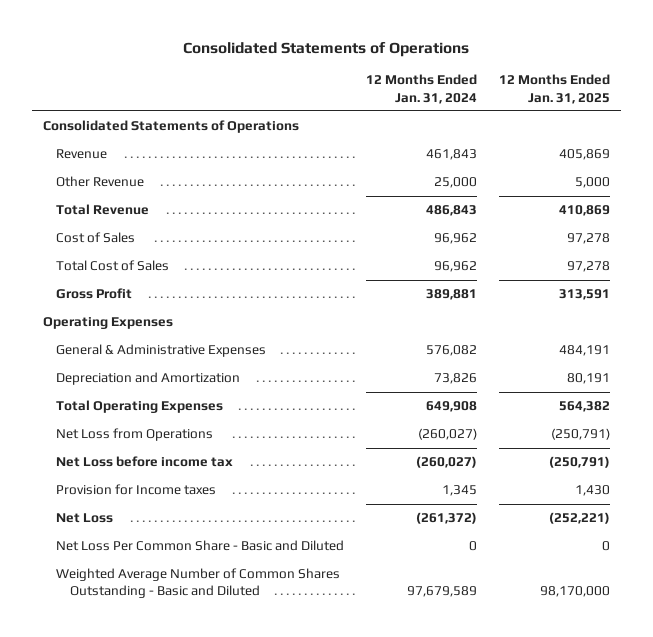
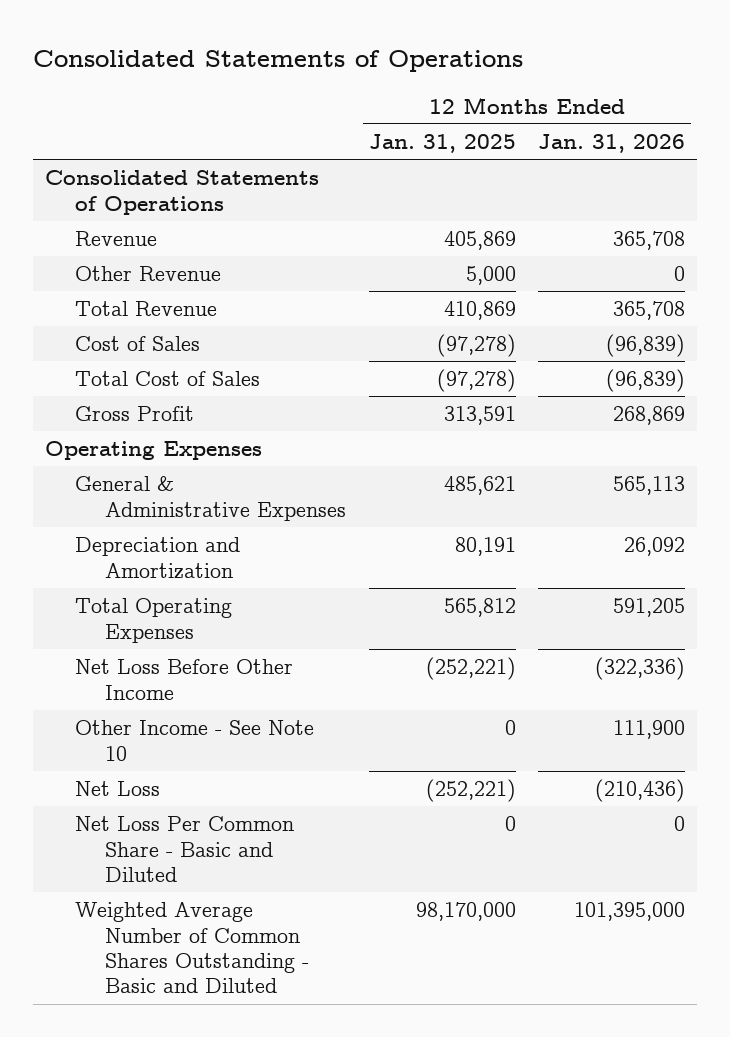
[366,74,478,104] 12 Months Ended Jan. 31, 2024 -> none
none -> [538,134,686,154] Jan. 31, 2026
[566,233,610,245] 97,278 -> [436,334,516,358] (97,278)
[566,261,610,273] 97,278 -> [436,369,516,393] (97,278)
[558,345,610,357] 484,191 -> [443,476,516,496] 485,621
[56,428,214,442] Net Loss from Operations -> none
[56,484,217,496] Provision for Income taxes -> none
[558,401,610,413] 564,382 -> [443,598,516,618] 565,812
[56,456,234,468] Net Loss before income tax -> [74,659,293,700] Net Loss Before Other Income
[548,456,610,469] (250,791) -> [425,657,516,681] (252,221)
none -> [74,720,314,761] Other Income - See Note 10

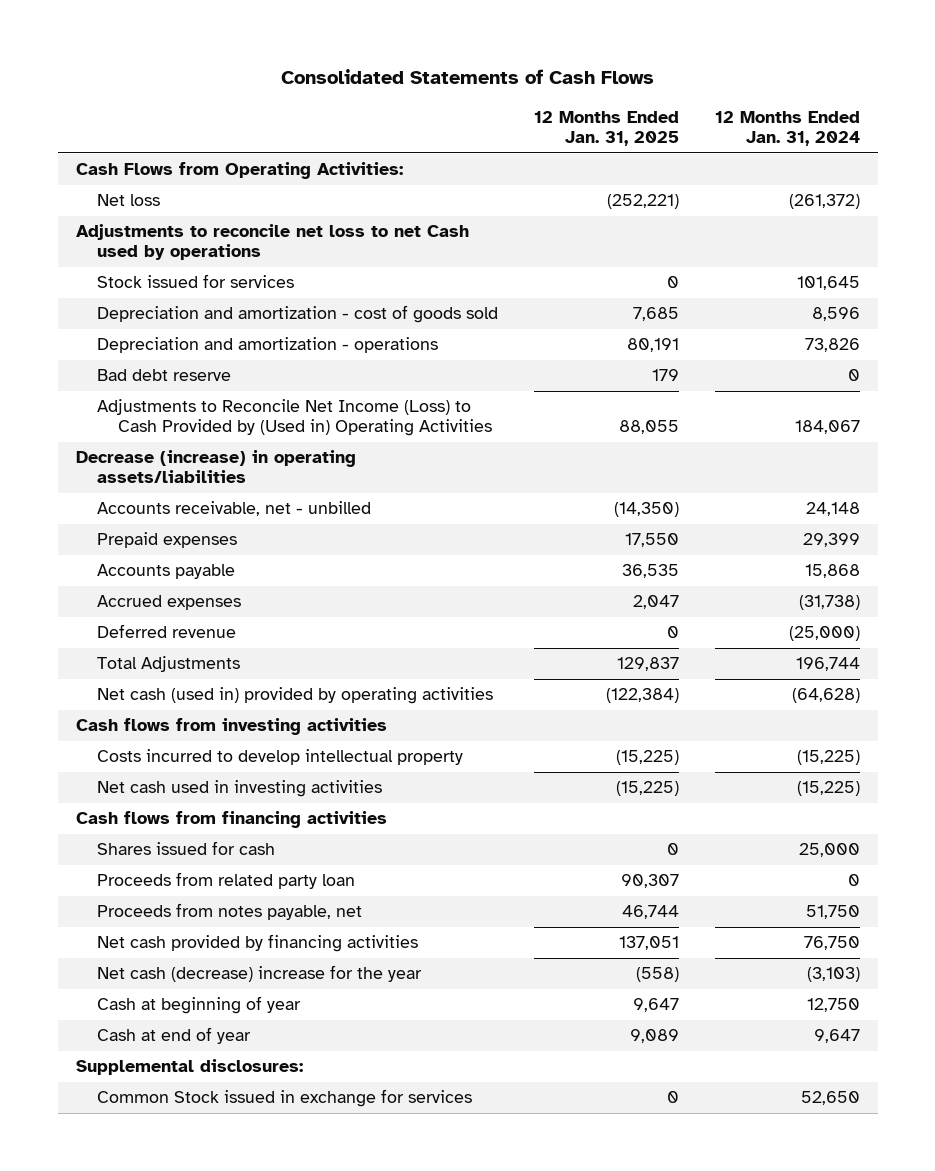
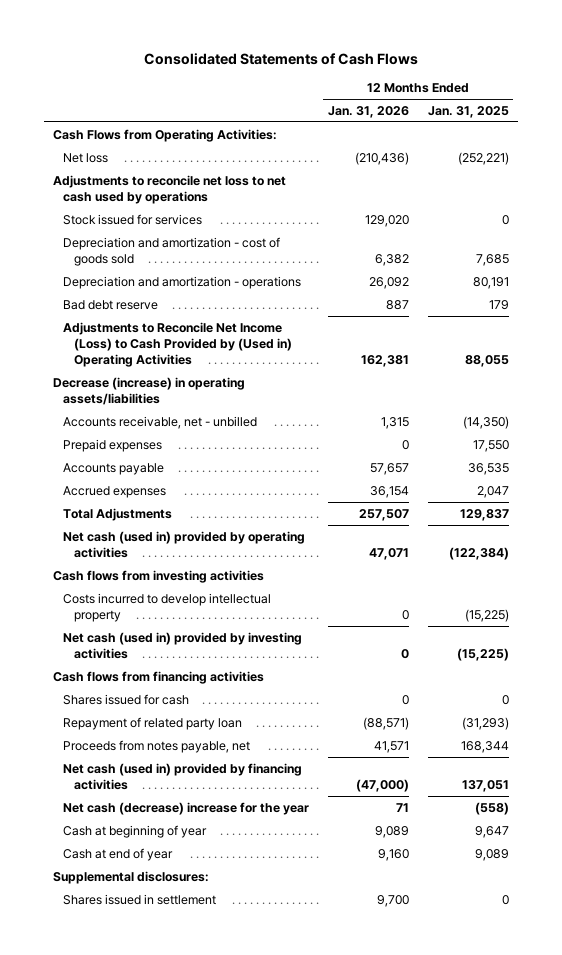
[714,111,860,147] 12 Months Ended Jan. 31, 2024 -> none
none -> [328,105,410,118] Jan. 31, 2026
[75,224,469,261] Adjustments to reconcile net loss to net Cash used by operations -> [53,174,287,204] Adjustments to reconcile net loss to net cash used by operations
[96,624,236,639] Deferred revenue -> none
[96,780,382,798] Net cash used in investing activities -> [63,631,303,659] Net cash (used in) provided by investing activities
[96,872,355,890] Proceeds from related party loan -> none
none -> [63,716,243,730] Repayment of related party loan
[621,905,679,920] 46,744 -> [460,740,509,753] 168,344
[96,934,418,953] Net cash provided by financing activities -> [63,762,303,790] Net cash (used in) provided by financing activities
[96,1089,472,1108] Common Stock issued in exchange for services -> none
none -> [63,893,217,905] Shares issued in settlement

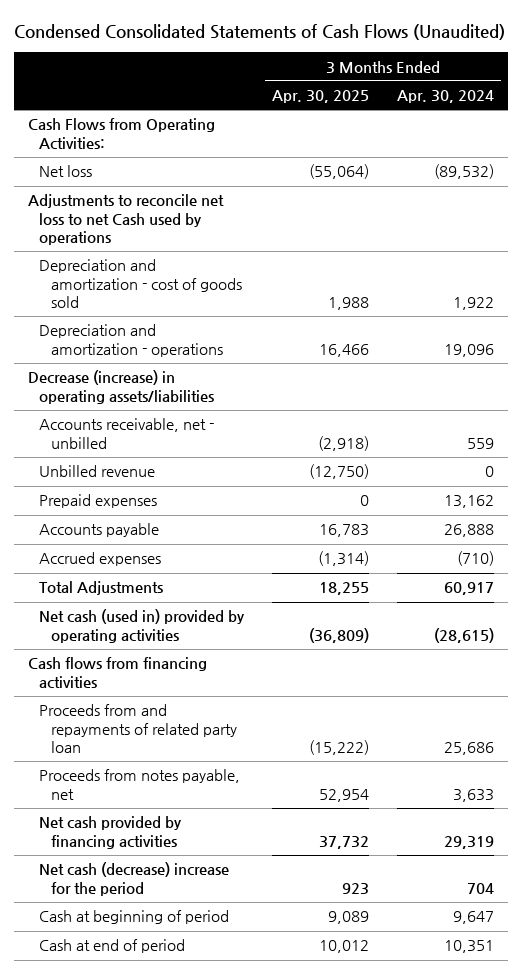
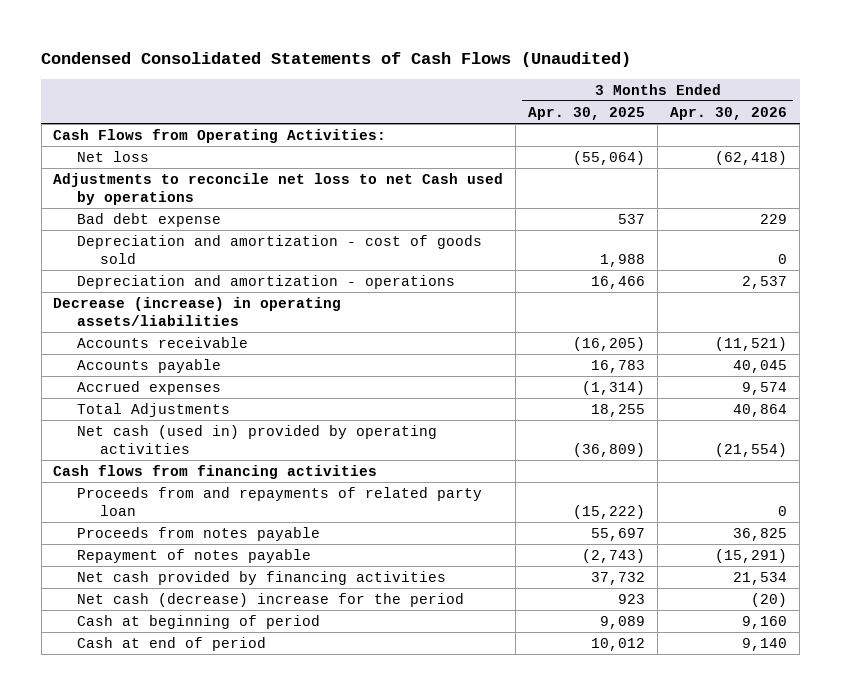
[396,90,494,104] Apr. 30, 2024 -> none
none -> [670,106,788,120] Apr. 30, 2026
none -> [76,213,221,228] Bad debt expense
[39,465,156,478] Unbilled revenue -> none
[39,494,158,509] Prepaid expenses -> none
[39,418,215,449] Accounts receivable, net - unbilled -> [76,337,248,349] Accounts receivable
[317,435,369,451] (2,918) -> [573,337,646,352] (16,205)
[39,769,241,800] Proceeds from notes payable, net -> [76,527,320,542] Proceeds from notes payable
[318,788,369,802] 52,954 -> [591,528,646,542] 55,697
none -> [76,549,311,564] Repayment of notes payable

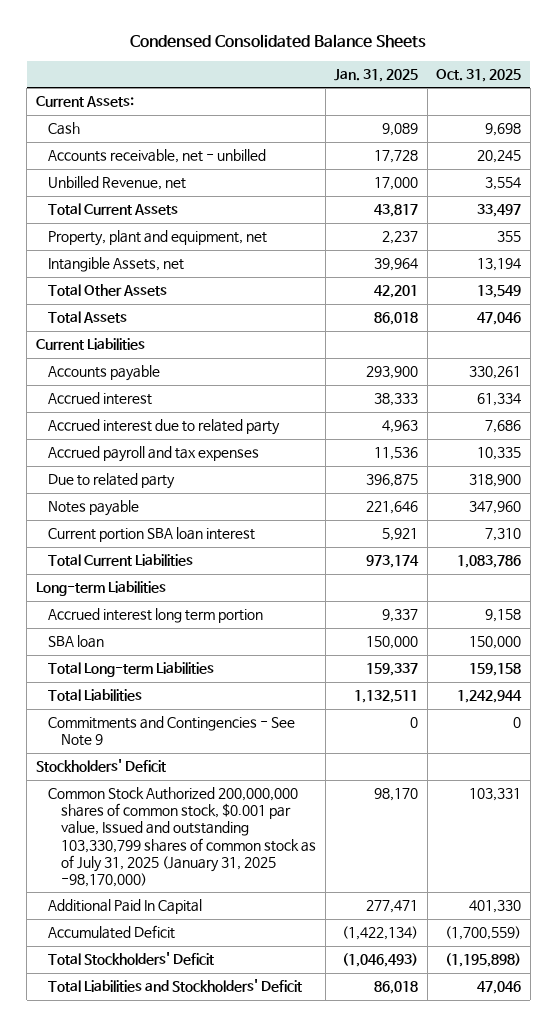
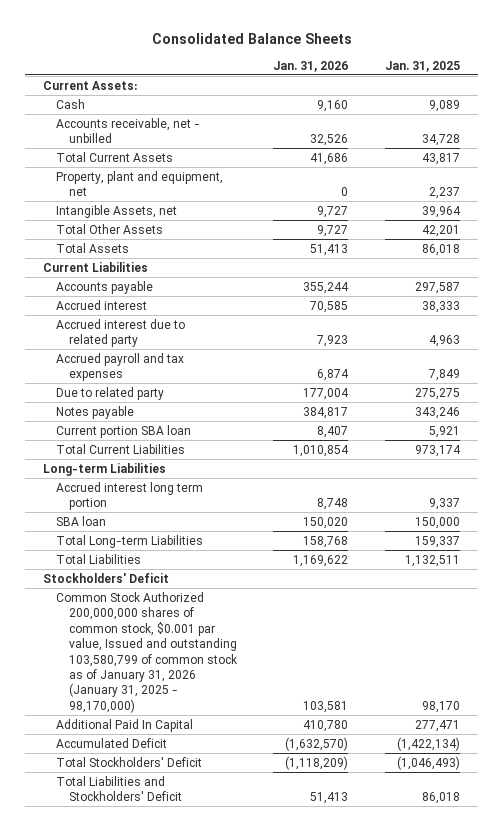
[130,34,427,49] Condensed Consolidated Balance Sheets -> [151,32,352,44] Consolidated Balance Sheets
[436,68,522,82] Oct. 31, 2025 -> none
none -> [273,60,349,72] Jan. 31, 2026
[48,176,187,191] Unbilled Revenue, net -> none
[374,150,419,164] 17,728 -> [421,134,460,147] 34,728
[366,366,419,380] 293,900 -> [414,281,460,294] 297,587
[374,447,419,461] 11,536 -> [428,369,460,382] 7,849
[366,474,419,488] 396,875 -> [414,387,460,400] 275,275
[366,501,419,515] 221,646 -> [414,406,460,419] 343,246
[48,527,256,543] Current portion SBA loan interest -> [56,424,192,438] Current portion SBA loan
[48,716,296,747] Commitments and Contingencies - See Note 9 -> none
[48,787,316,887] Common Stock Authorized 200,000,000 shares of common stock, $0.001 par value, Issued and outstanding 103,330,799 shares of common stock as of July 31, 2025 (January 31, 2025 -98,170,000) -> [56,591,239,713] Common Stock Authorized 200,000,000 shares of common stock, $0.001 par value, Issued and outstanding 103,580,799 of common stock as of January 31, 2026 (January 31, 2025 - 98,170,000)

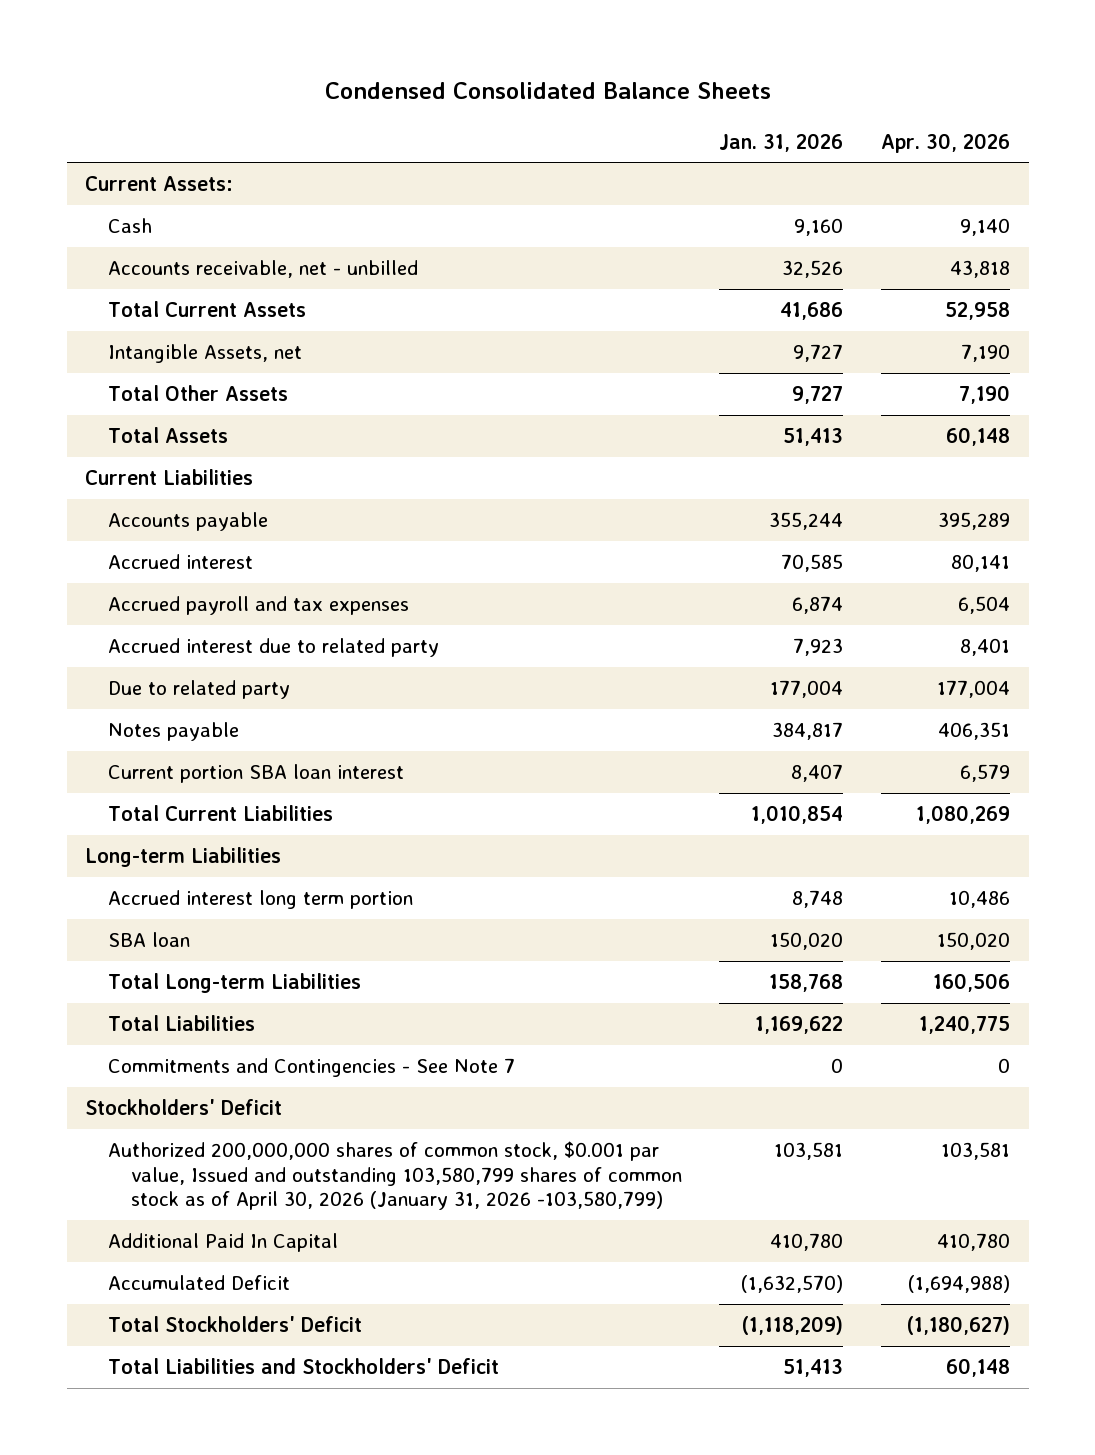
[151,32,352,44] Consolidated Balance Sheets -> [324,82,771,100] Condensed Consolidated Balance Sheets
[384,60,460,72] Jan. 31, 2025 -> none
none -> [880,132,1010,153] Apr. 30, 2026
[56,170,224,197] Property, plant and equipment, net -> none
[56,318,186,348] Accrued interest due to related party -> [107,637,439,657] Accrued interest due to related party
[56,424,192,438] Current portion SBA loan -> [107,763,404,783] Current portion SBA loan interest
none -> [107,1057,515,1077] Commitments and Contingencies - See Note 7
[56,591,239,713] Common Stock Authorized 200,000,000 shares of common stock, $0.001 par value, Issued and outstanding 103,580,799 of common stock as of January 31, 2026 (January 31, 2025 - 98,170,000) -> [107,1140,682,1211] Authorized 200,000,000 shares of common stock, $0.001 par value, Issued and outstanding 103,580,799 shares of common stock as of April 30, 2026 (January 31, 2026 -103,580,799)

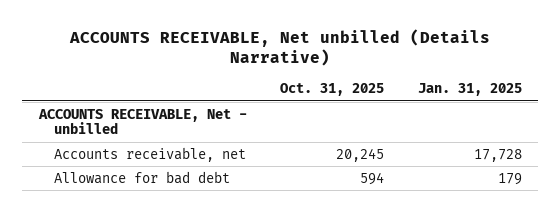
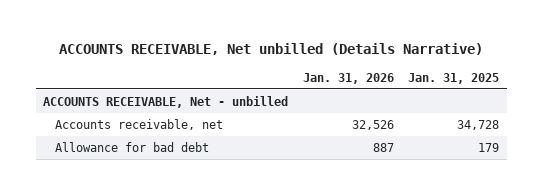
[280,83,385,97] Oct. 31, 2025 -> none
none -> [302,72,394,84] Jan. 31, 2026
[473,148,522,162] 17,728 -> [457,119,500,130] 34,728

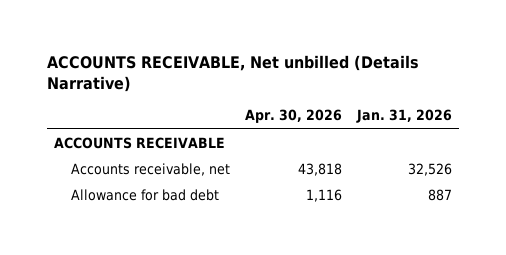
[408,72,500,84] Jan. 31, 2025 -> none
none -> [244,109,342,124] Apr. 30, 2026
[43,95,289,108] ACCOUNTS RECEIVABLE, Net - unbilled -> [54,137,226,150] ACCOUNTS RECEIVABLE

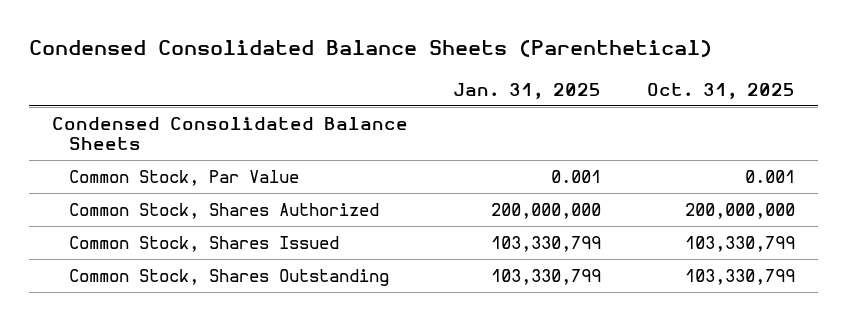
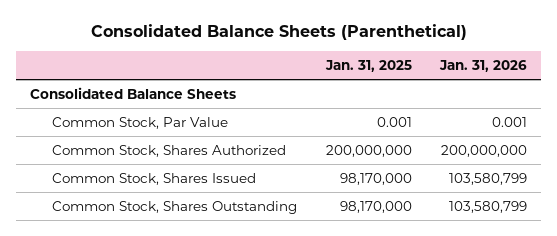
[28,40,712,58] Condensed Consolidated Balance Sheets (Parenthetical) -> [90,24,467,41] Consolidated Balance Sheets (Parenthetical)
[647,82,796,99] Oct. 31, 2025 -> none
none -> [439,60,528,73] Jan. 31, 2026
[51,117,408,150] Condensed Consolidated Balance Sheets -> [30,86,237,99] Consolidated Balance Sheets
[491,236,602,253] 103,330,799 -> [339,172,412,185] 98,170,000
[491,269,602,286] 103,330,799 -> [339,200,412,213] 98,170,000

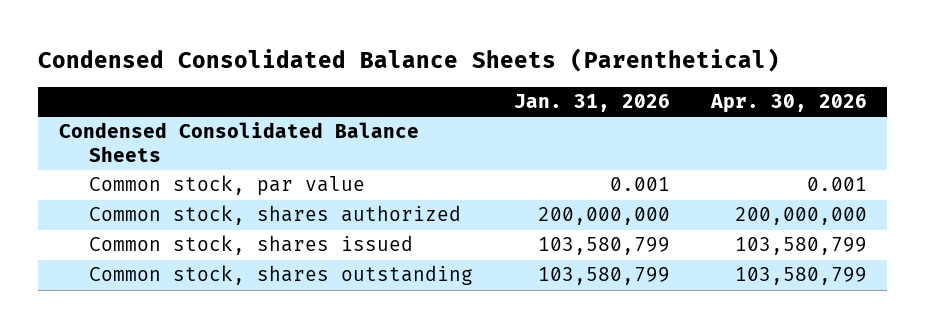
[90,24,467,41] Consolidated Balance Sheets (Parenthetical) -> [38,47,781,72] Condensed Consolidated Balance Sheets (Parenthetical)
[324,60,412,73] Jan. 31, 2025 -> none
none -> [709,94,867,114] Apr. 30, 2026
[30,86,237,99] Consolidated Balance Sheets -> [58,122,419,162] Condensed Consolidated Balance Sheets
[52,116,229,129] Common Stock, Par Value -> [88,175,365,197] Common stock, par value
[52,144,287,157] Common Stock, Shares Authorized -> [88,205,461,226] Common stock, shares authorized
[52,172,257,185] Common Stock, Shares Issued -> [88,235,413,256] Common stock, shares issued
[52,200,298,214] Common Stock, Shares Outstanding -> [88,265,473,286] Common stock, shares outstanding

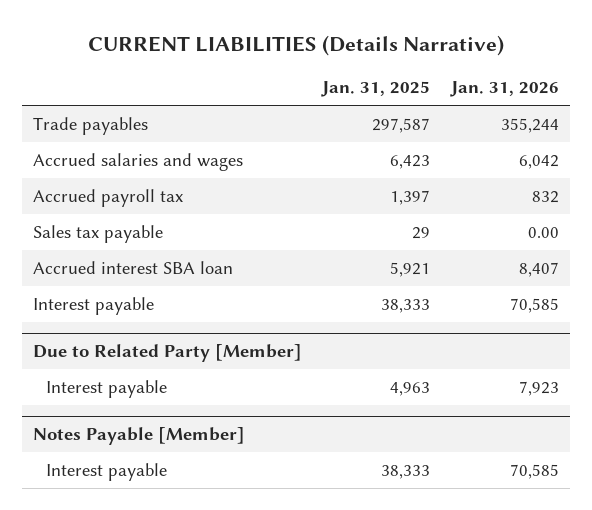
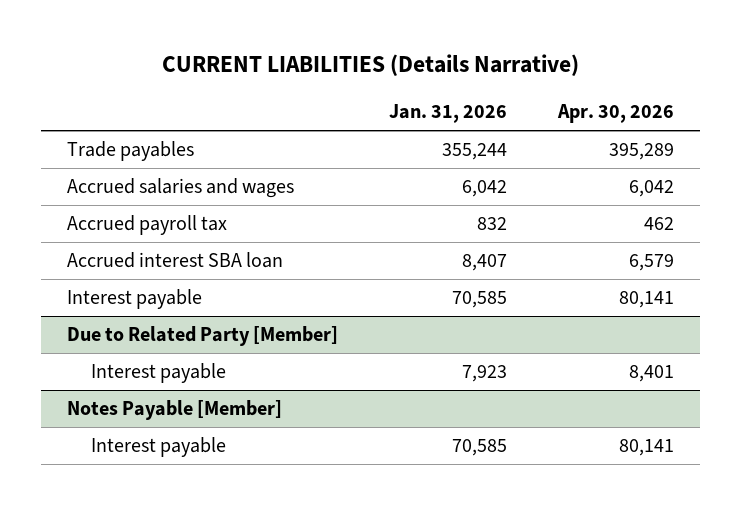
[321,81,431,98] Jan. 31, 2025 -> none
none -> [557,104,675,124] Apr. 30, 2026
[32,224,163,243] Sales tax payable -> none

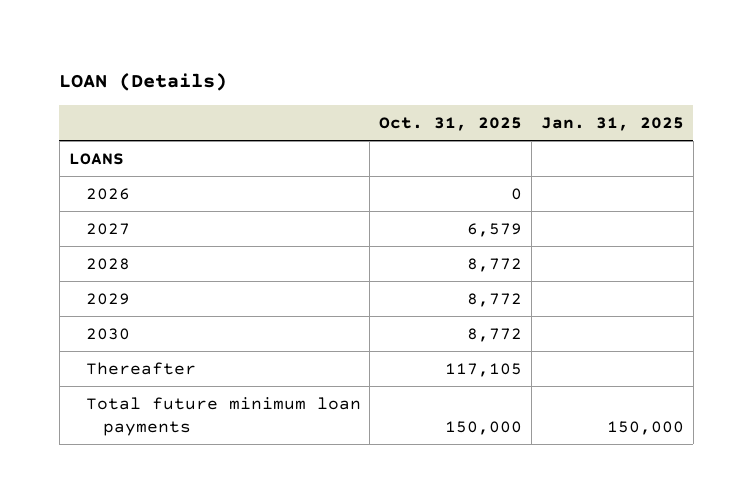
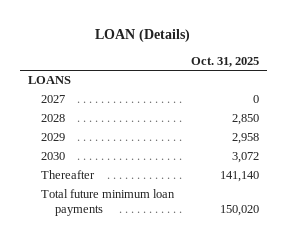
[540,117,684,132] Jan. 31, 2025 -> none
[85,187,130,200] 2026 -> none
[467,222,523,237] 6,579 -> [252,95,259,104] 0
[467,257,523,272] 8,772 -> [231,114,259,126] 2,850
[467,292,523,307] 8,772 -> [231,133,259,145] 2,958
[467,327,523,342] 8,772 -> [231,152,259,164] 3,072
[445,362,523,377] 117,105 -> [219,171,259,183] 141,140
[445,420,523,435] 150,000 -> [219,204,259,216] 150,020

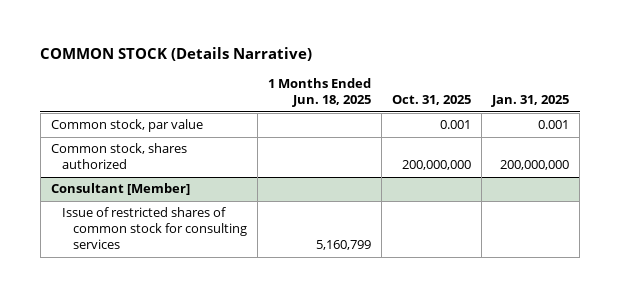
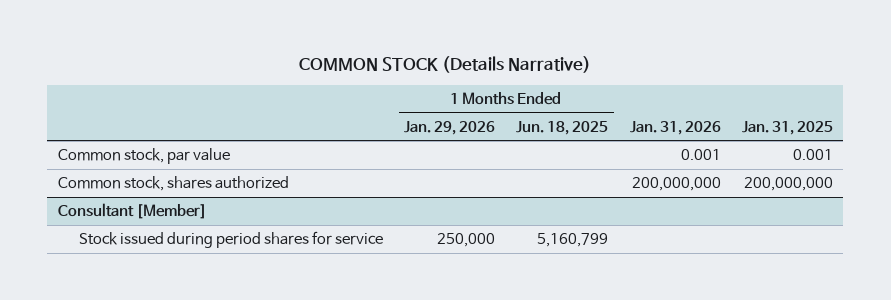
[392,95,472,106] Oct. 31, 2025 -> none
none -> [404,120,496,135] Jan. 29, 2026
none -> [629,120,721,135] Jan. 31, 2026
[61,207,248,250] Issue of restricted shares of common stock for consulting services -> [78,231,383,249] Stock issued during period shares for service

